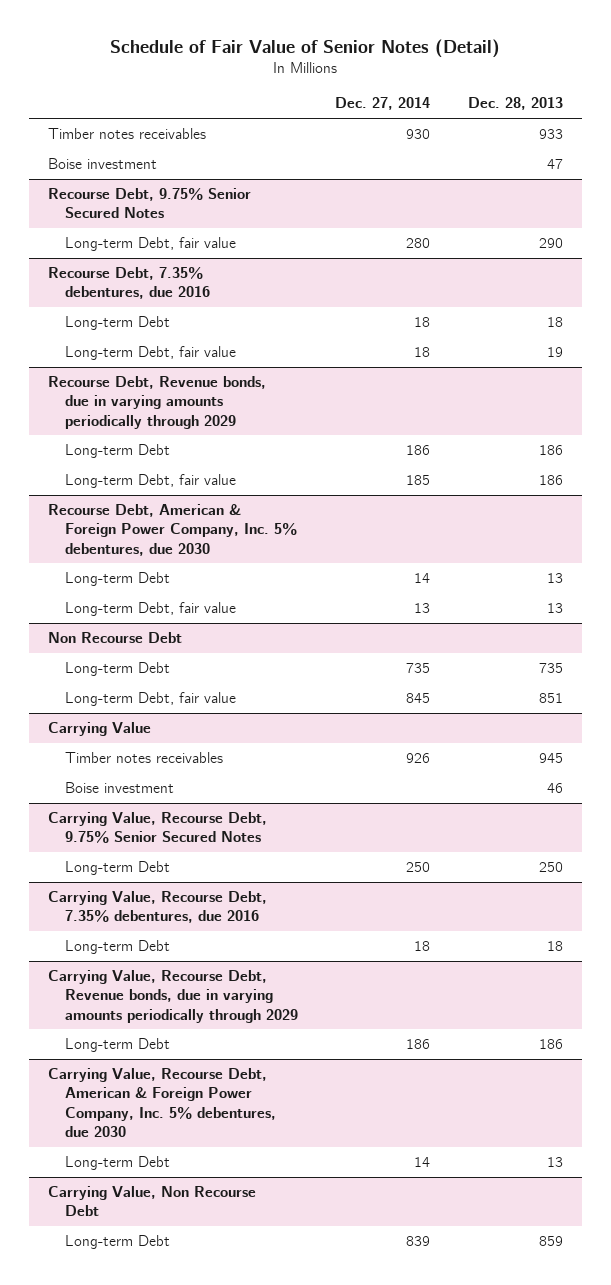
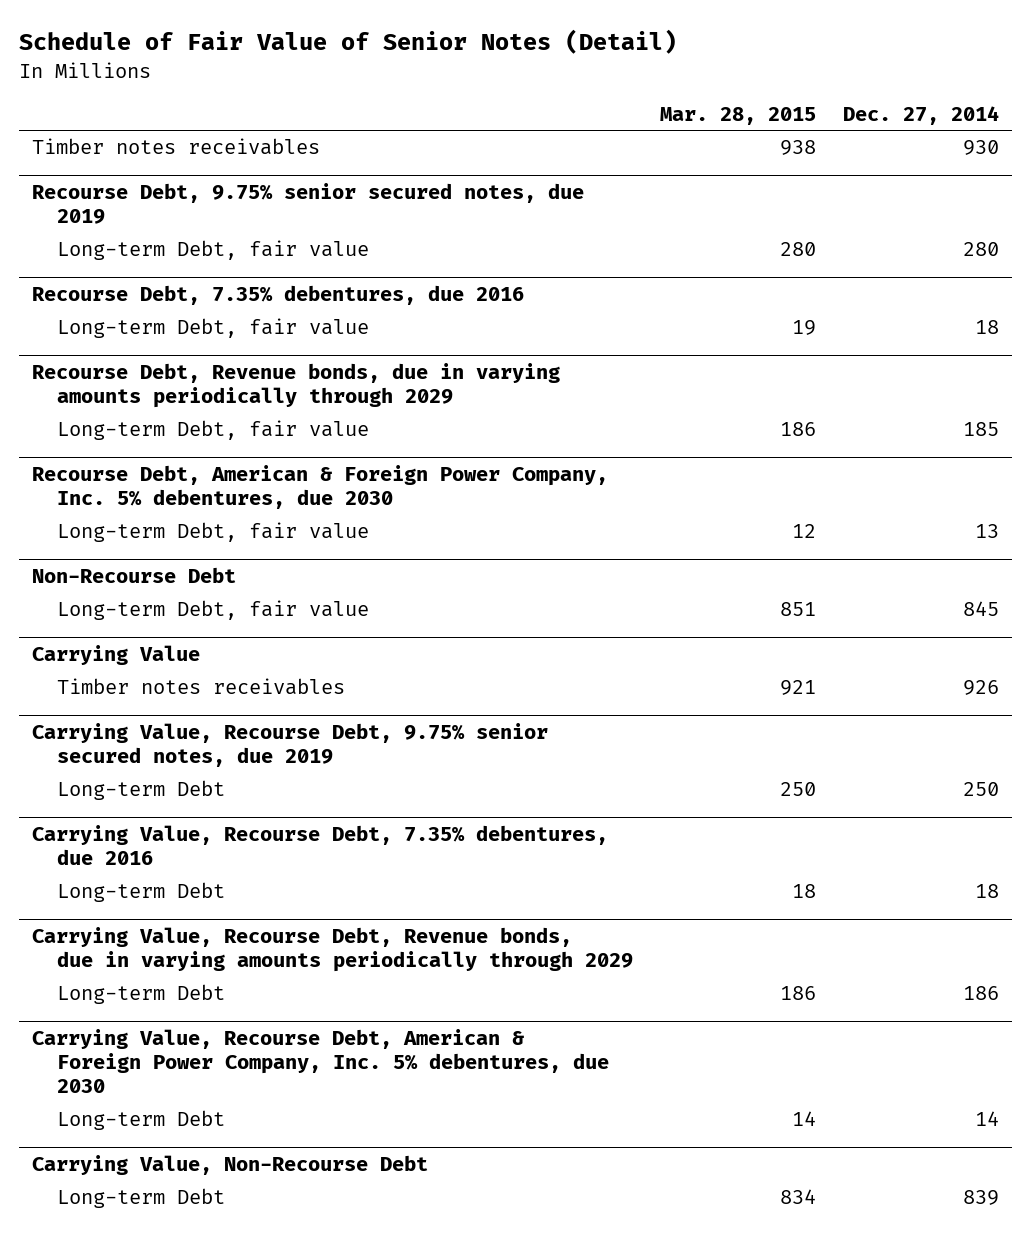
[467,97,563,111] Dec. 28, 2013 -> none
none -> [659,107,816,126] Mar. 28, 2015
[47,158,157,170] Boise investment -> none
[47,188,251,219] Recourse Debt, 9.75% Senior Secured Notes -> [32,183,585,225] Recourse Debt, 9.75% senior secured notes, due 2019
[64,316,170,331] Long-term Debt -> none
[64,444,170,459] Long-term Debt -> none
[64,572,170,587] Long-term Debt -> none
[64,662,170,677] Long-term Debt -> none
[47,632,182,644] Non Recourse Debt -> [32,567,237,584] Non-Recourse Debt
[64,782,174,794] Boise investment -> none
[47,812,267,844] Carrying Value, Recourse Debt, 9.75% Senior Secured Notes -> [32,723,549,768] Carrying Value, Recourse Debt, 9.75% senior secured notes, due 2019
[47,1186,256,1217] Carrying Value, Non Recourse Debt -> [32,1155,429,1176] Carrying Value, Non-Recourse Debt

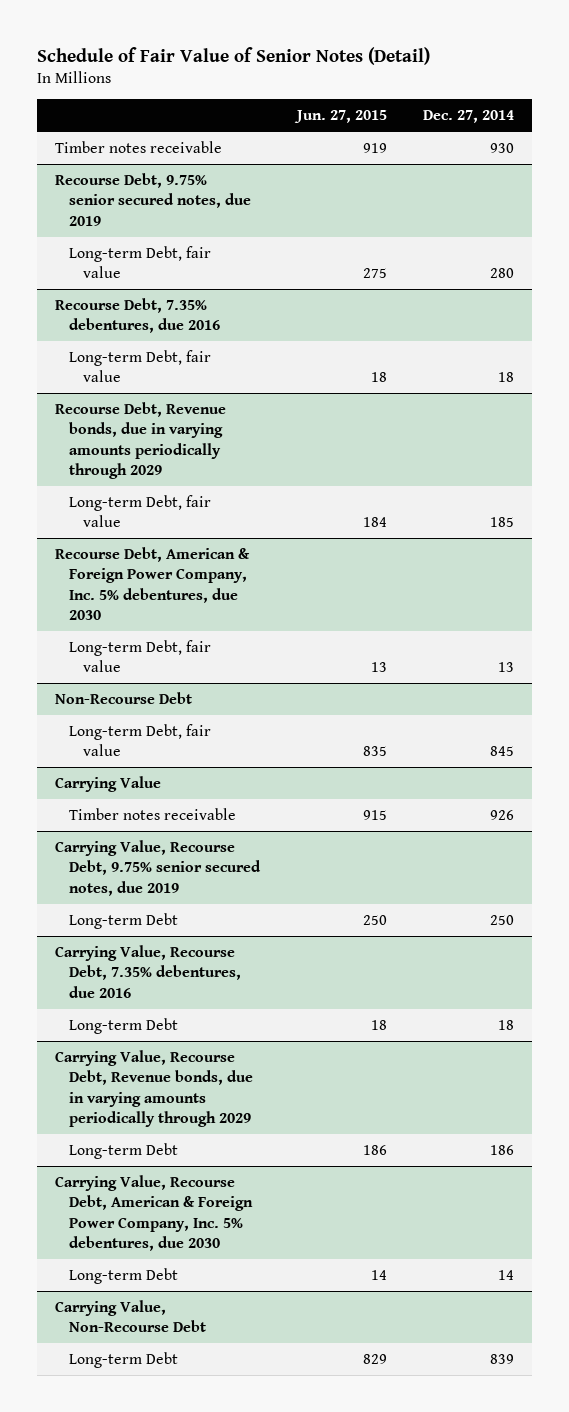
[659,107,816,126] Mar. 28, 2015 -> none
none -> [293,110,387,124] Jun. 27, 2015
[32,138,321,156] Timber notes receivables -> [55,140,223,153] Timber notes receivable
[56,678,345,696] Timber notes receivables -> [69,807,237,820] Timber notes receivable

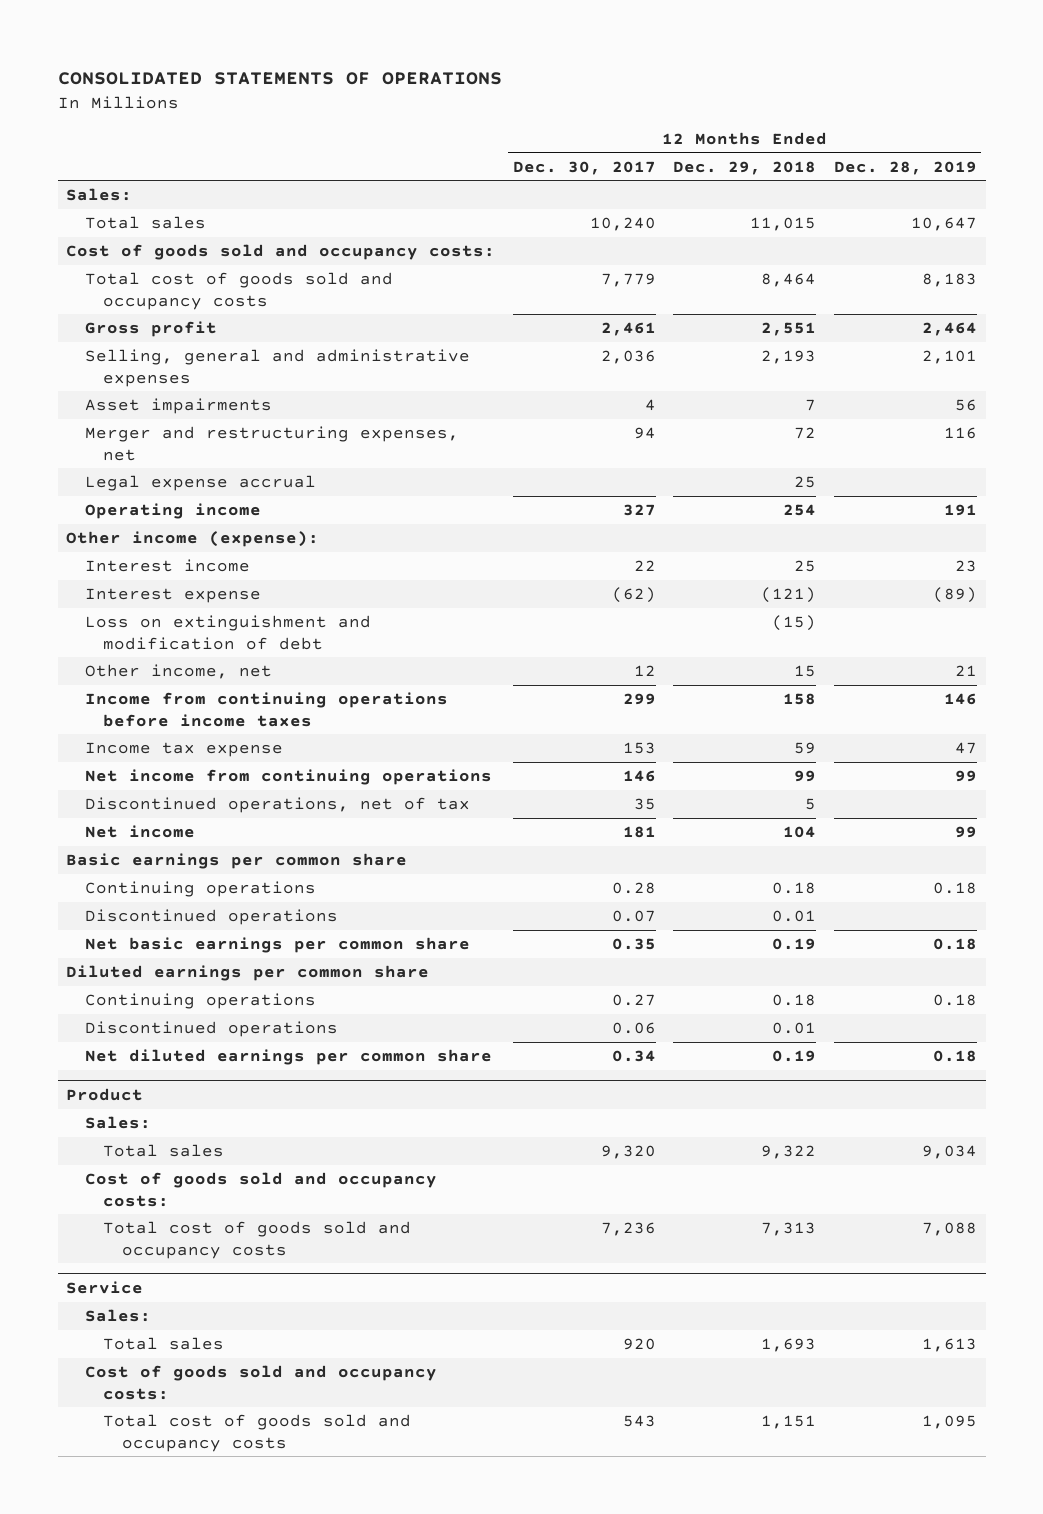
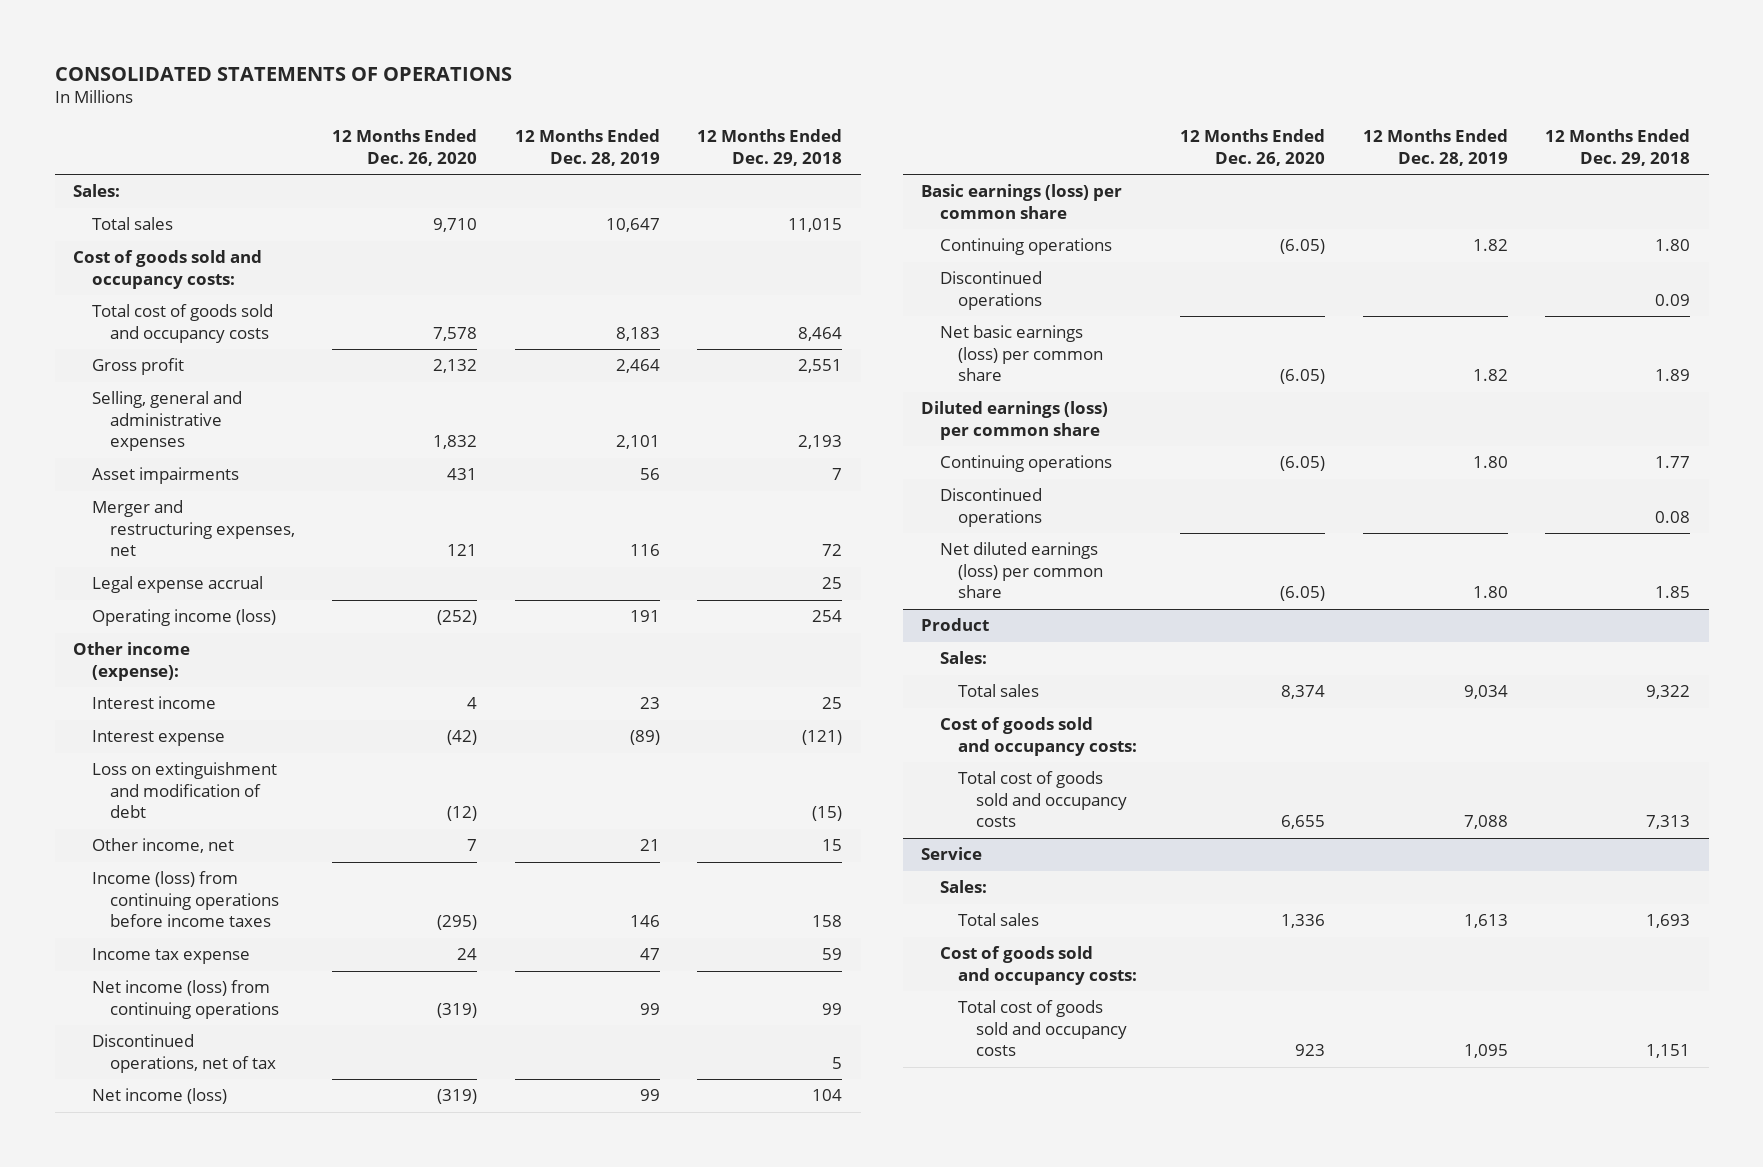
[512,160,656,175] Dec. 30, 2017 -> none
none -> [332,129,478,166] 12 Months Ended Dec. 26, 2020
[84,502,261,519] Operating income -> [91,609,276,627] Operating income (loss)
[84,691,448,727] Income from continuing operations before income taxes -> [91,871,279,928] Income (loss) from continuing operations before income taxes
[84,768,492,785] Net income from continuing operations -> [91,980,279,1019] Net income (loss) from continuing operations
[84,824,195,838] Net income -> [91,1088,227,1105] Net income (loss)
[66,852,408,869] Basic earnings per common share -> [921,184,1123,219] Basic earnings (loss) per common share
[772,881,817,894] 0.18 -> [1655,239,1691,252] 1.80
[932,881,977,894] 0.18 -> [1472,239,1508,252] 1.82
[772,909,817,922] 0.01 -> [1655,293,1691,306] 0.09
[84,936,470,953] Net basic earnings per common share -> [939,325,1103,382] Net basic earnings (loss) per common share
[772,937,817,950] 0.19 -> [1655,369,1691,382] 1.89
[932,937,977,950] 0.18 -> [1472,369,1508,382] 1.82
[66,964,430,981] Diluted earnings per common share -> [921,401,1109,440] Diluted earnings (loss) per common share
[772,993,817,1006] 0.18 -> [1655,456,1691,469] 1.77
[932,993,977,1006] 0.18 -> [1472,456,1508,469] 1.80
[772,1021,817,1034] 0.01 -> [1655,510,1691,523] 0.08
[84,1048,492,1065] Net diluted earnings per common share -> [939,542,1103,599] Net diluted earnings (loss) per common share
[772,1049,817,1062] 0.19 -> [1655,586,1691,599] 1.85
[932,1049,977,1062] 0.18 -> [1472,586,1508,599] 1.80

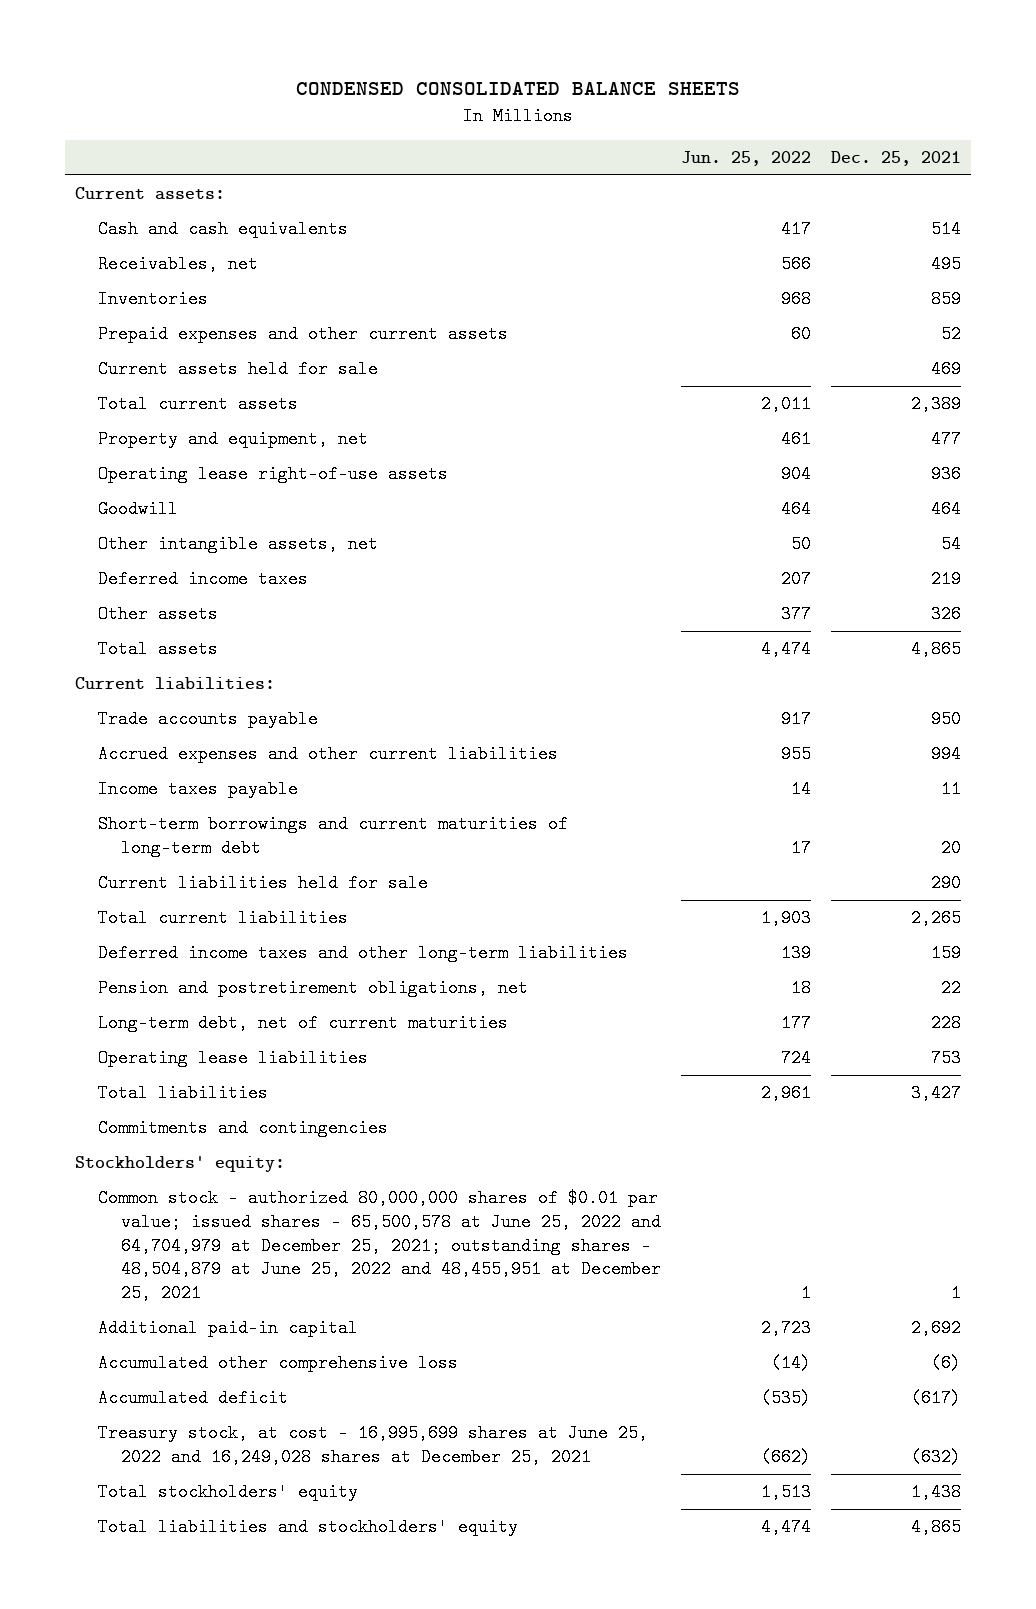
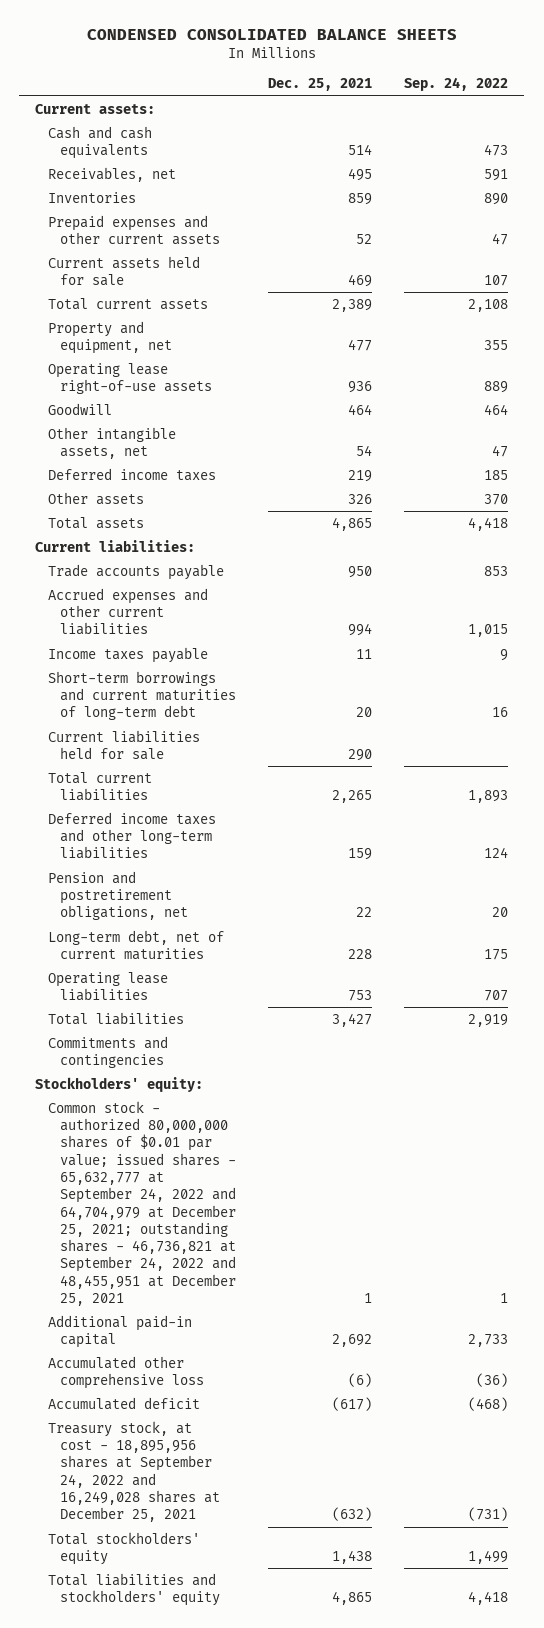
[680,150,811,166] Jun. 25, 2022 -> none
none -> [404,77,509,92] Sep. 24, 2022
[98,1189,661,1303] Common stock - authorized 80,000,000 shares of $0.01 par value; issued shares - 65,500,578 at June 25, 2022 and 64,704,979 at December 25, 2021; outstanding shares - 48,504,879 at June 25, 2022 and 48,455,951 at December 25, 2021 -> [47,1100,236,1307] Common stock - authorized 80,000,000 shares of $0.01 par value; issued shares - 65,632,777 at September 24, 2022 and 64,704,979 at December 25, 2021; outstanding shares - 46,736,821 at September 24, 2022 and 48,455,951 at December 25, 2021
[98,1424,649,1467] Treasury stock, at cost - 16,995,699 shares at June 25, 2022 and 16,249,028 shares at December 25, 2021 -> [47,1420,220,1523] Treasury stock, at cost - 18,895,956 shares at September 24, 2022 and 16,249,028 shares at December 25, 2021

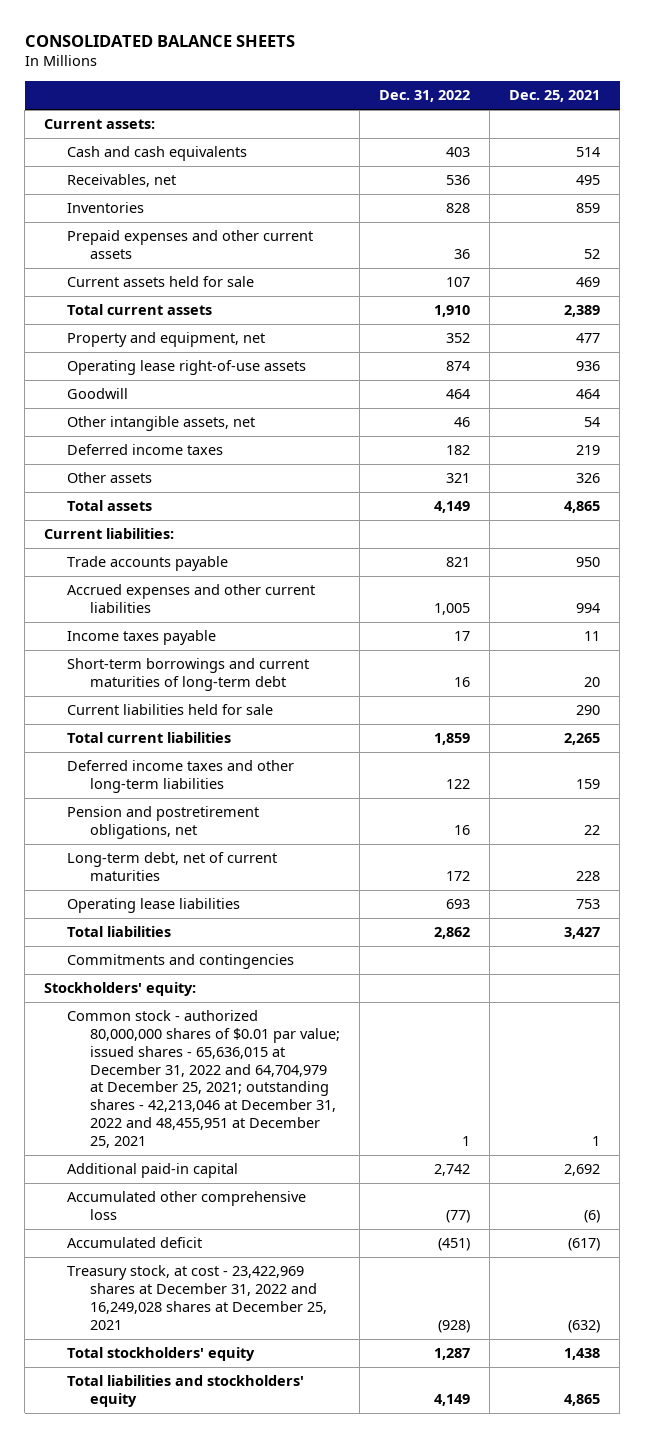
[86,29,457,41] CONDENSED CONSOLIDATED BALANCE SHEETS -> [24,34,295,47] CONSOLIDATED BALANCE SHEETS
[404,77,509,92] Sep. 24, 2022 -> none
none -> [379,89,471,102] Dec. 31, 2022
[47,1100,236,1307] Common stock - authorized 80,000,000 shares of $0.01 par value; issued shares - 65,632,777 at September 24, 2022 and 64,704,979 at December 25, 2021; outstanding shares - 46,736,821 at September 24, 2022 and 48,455,951 at December 25, 2021 -> [67,1010,340,1148] Common stock - authorized 80,000,000 shares of $0.01 par value; issued shares - 65,636,015 at December 31, 2022 and 64,704,979 at December 25, 2021; outstanding shares - 42,213,046 at December 31, 2022 and 48,455,951 at December 25, 2021
[47,1420,220,1523] Treasury stock, at cost - 18,895,956 shares at September 24, 2022 and 16,249,028 shares at December 25, 2021 -> [67,1265,327,1330] Treasury stock, at cost - 23,422,969 shares at December 31, 2022 and 16,249,028 shares at December 25, 2021

